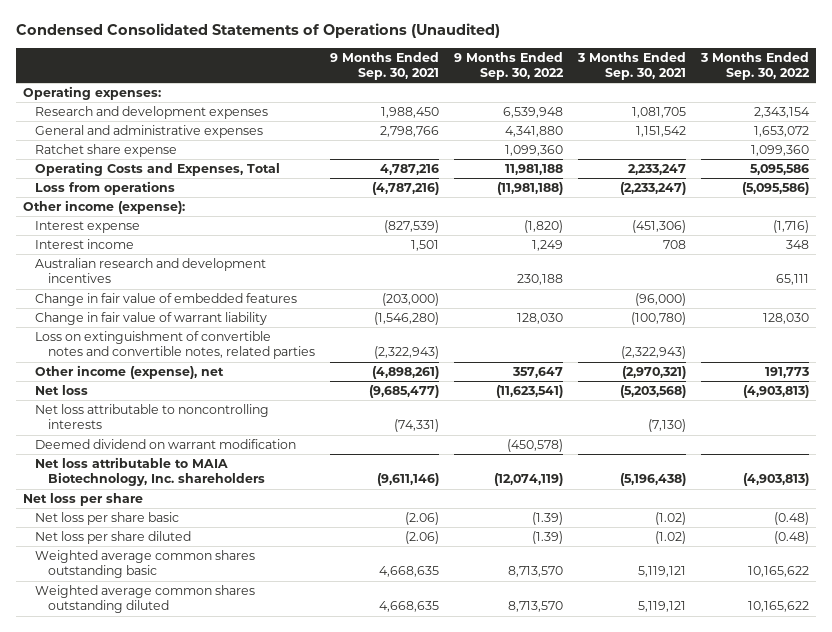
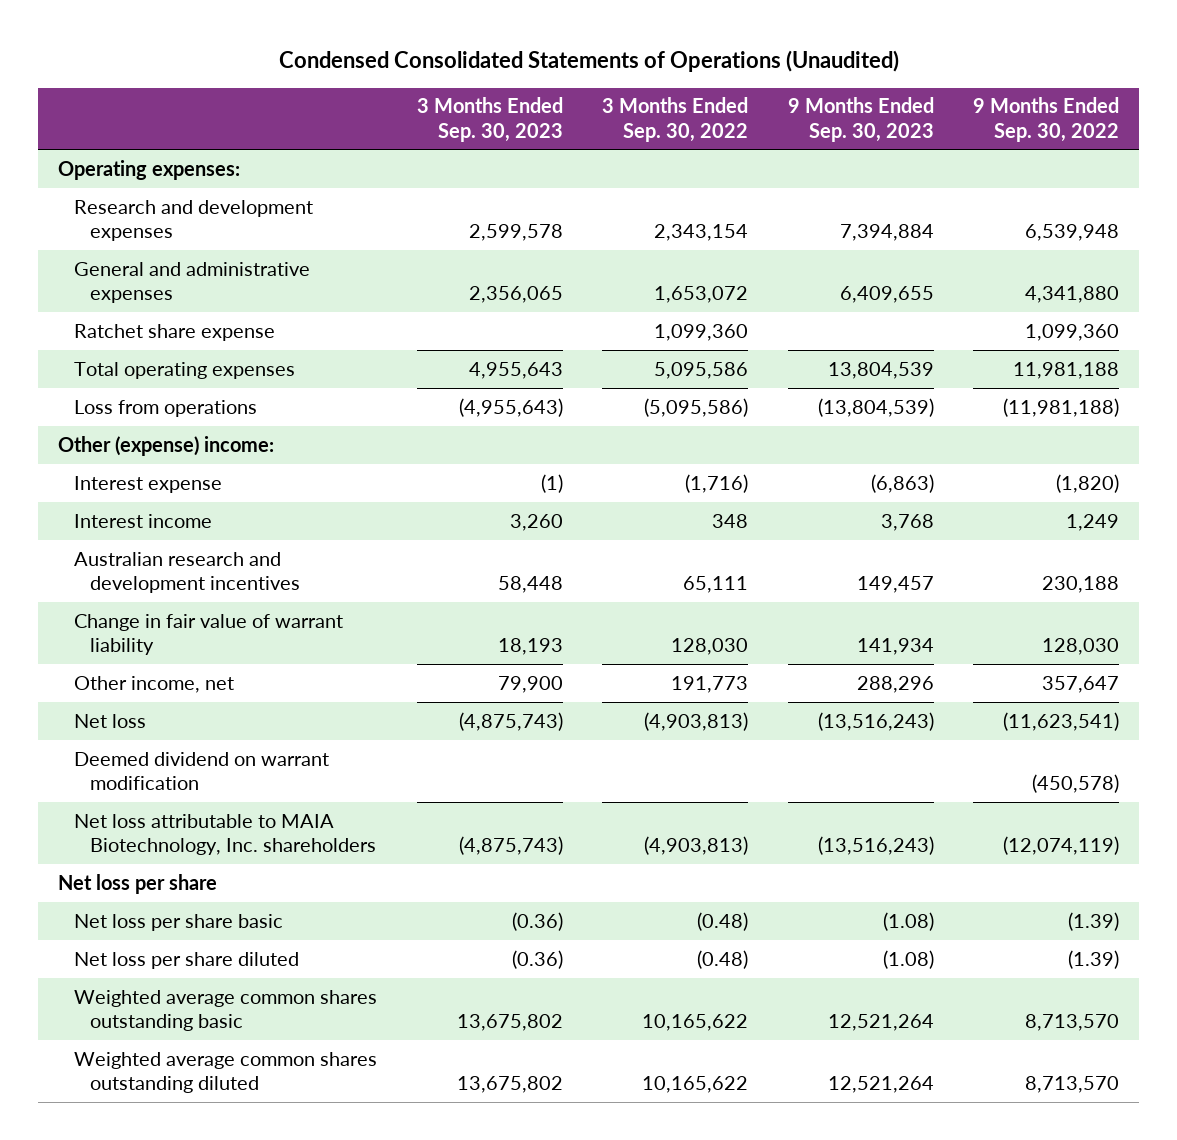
[329,51,439,81] 9 Months Ended Sep. 30, 2021 -> none
[576,51,686,81] 3 Months Ended Sep. 30, 2021 -> none
none -> [416,97,563,142] 3 Months Ended Sep. 30, 2023
none -> [787,97,934,142] 9 Months Ended Sep. 30, 2023
[35,161,281,176] Operating Costs and Expenses, Total -> [74,361,296,379] Total operating expenses
[23,199,186,214] Other income (expense): -> [57,435,274,456] Other (expense) income:
[35,292,298,306] Change in fair value of embedded features -> none
[35,330,315,360] Loss on extinguishment of convertible notes and convertible notes, related parties -> none
[35,364,225,379] Other income (expense), net -> [74,675,235,693] Other income, net
[35,403,270,430] Net loss attributable to noncontrolling interests -> none

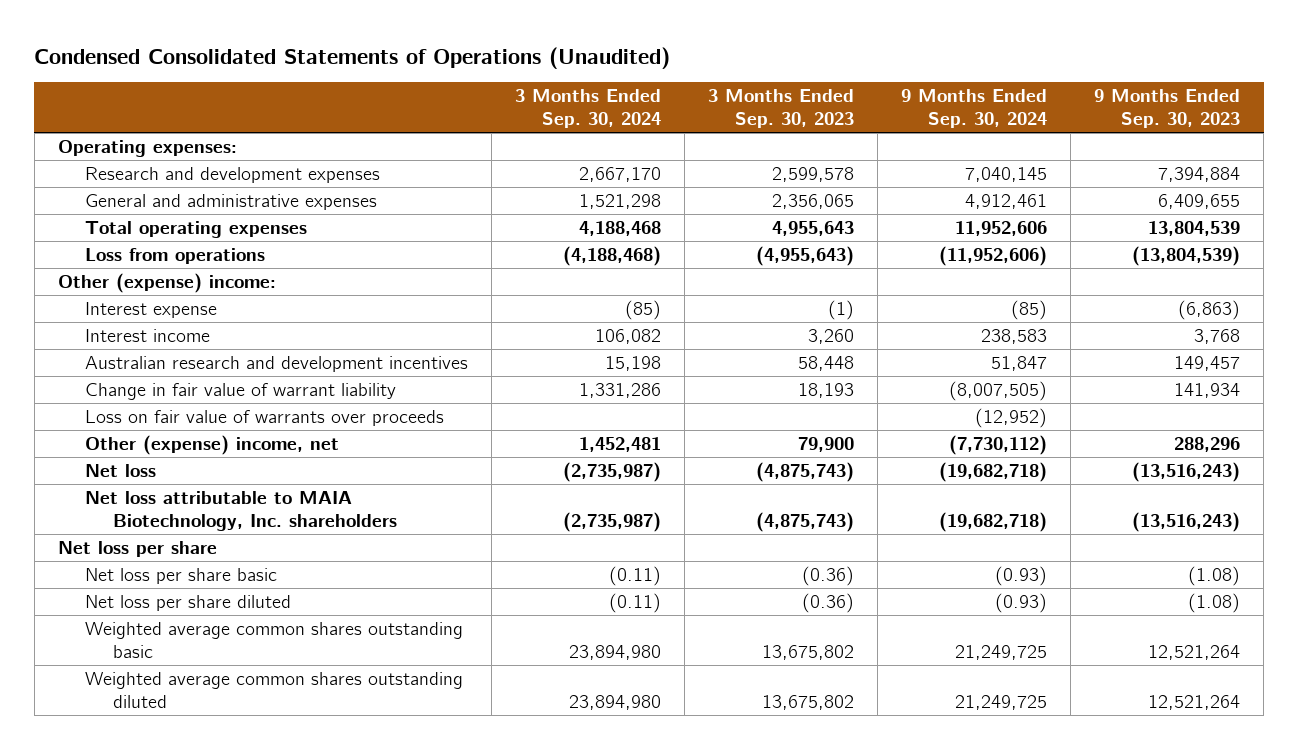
[602,97,749,142] 3 Months Ended Sep. 30, 2022 -> none
[973,97,1120,142] 9 Months Ended Sep. 30, 2022 -> none
none -> [515,89,662,128] 3 Months Ended Sep. 30, 2024
none -> [901,89,1048,128] 9 Months Ended Sep. 30, 2024
[74,323,276,341] Ratchet share expense -> none
none -> [85,410,445,427] Loss on fair value of warrants over proceeds
[74,675,235,693] Other income, net -> [85,435,340,456] Other (expense) income, net
[74,751,330,790] Deemed dividend on warrant modification -> none

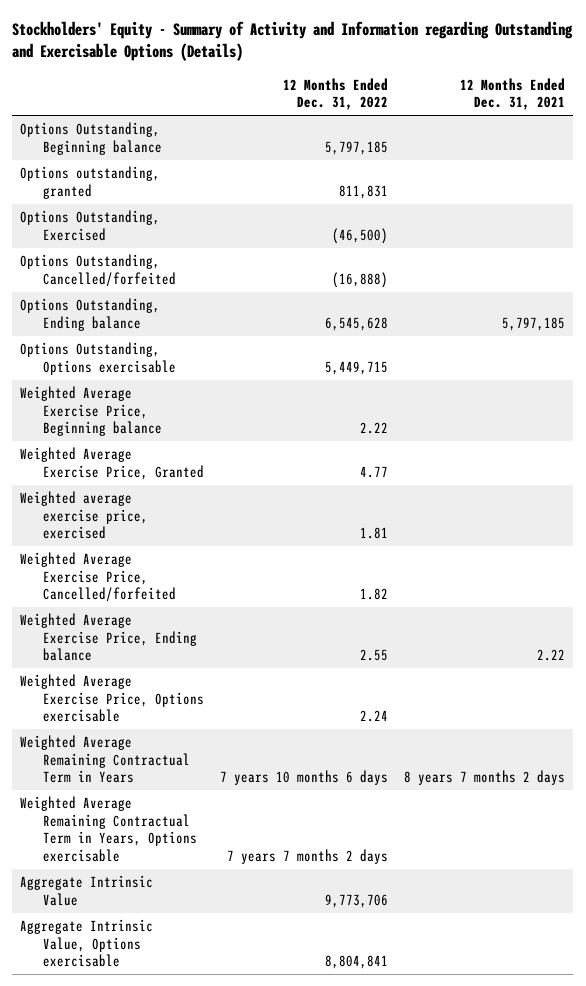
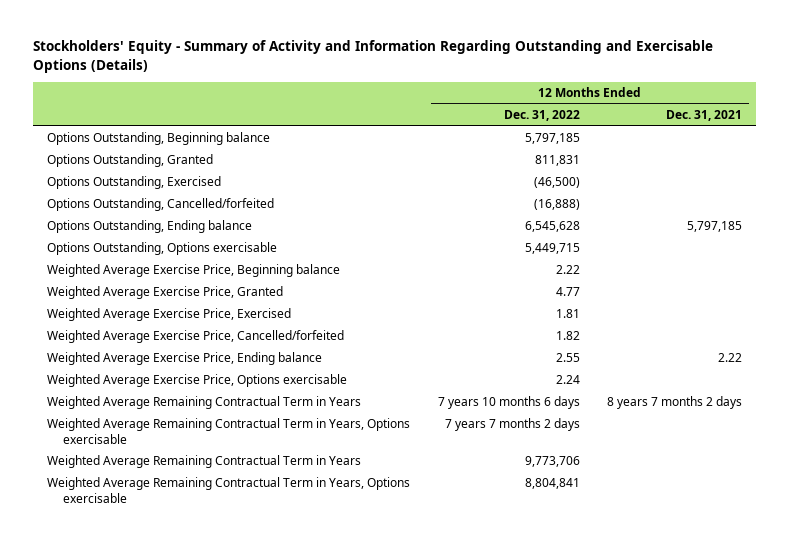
[12,20,574,62] Stockholders' Equity - Summary of Activity and Information regarding Outstanding and Exercisable Options (Details) -> [33,40,714,73] Stockholders' Equity - Summary of Activity and Information Regarding Outstanding and Exercisable Options (Details)
[20,166,161,199] Options outstanding, granted -> [46,154,213,168] Options Outstanding, Granted
[20,491,148,540] Weighted average exercise price, exercised -> [46,308,291,322] Weighted Average Exercise Price, Exercised
[20,875,154,906] Aggregate Intrinsic Value -> [46,455,361,469] Weighted Average Remaining Contractual Term in Years
[20,919,154,968] Aggregate Intrinsic Value, Options exercisable -> [46,477,410,503] Weighted Average Remaining Contractual Term in Years, Options exercisable

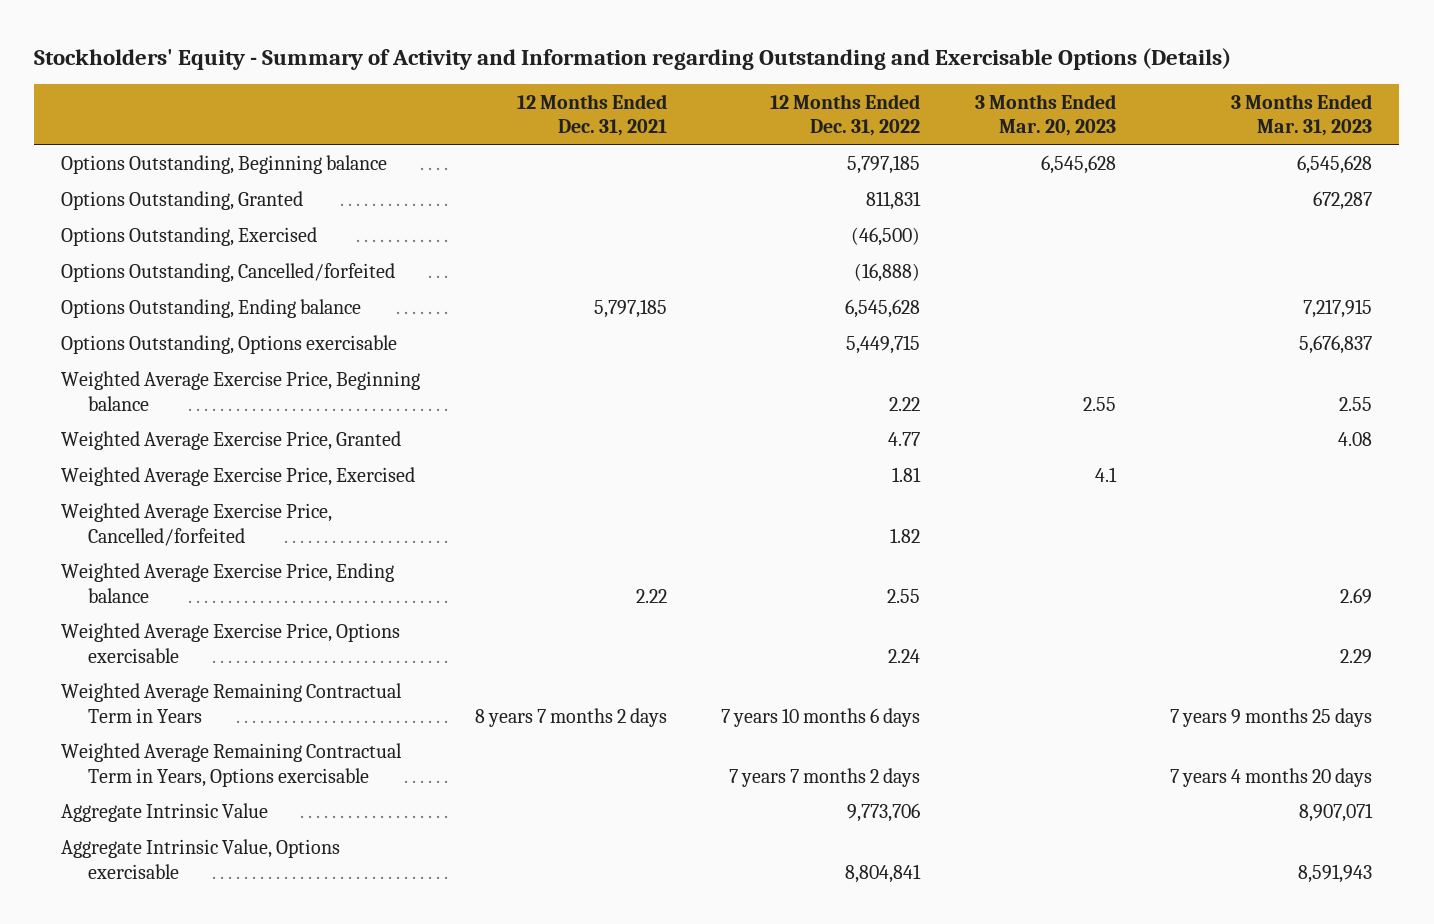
[33,40,714,73] Stockholders' Equity - Summary of Activity and Information Regarding Outstanding and Exercisable Options (Details) -> [34,47,1232,70] Stockholders' Equity - Summary of Activity and Information regarding Outstanding and Exercisable Options (Details)
none -> [974,93,1116,137] 3 Months Ended Mar. 20, 2023
none -> [1231,93,1373,137] 3 Months Ended Mar. 31, 2023
[46,455,361,469] Weighted Average Remaining Contractual Term in Years -> [61,803,269,823] Aggregate Intrinsic Value
[46,477,410,503] Weighted Average Remaining Contractual Term in Years, Options exercisable -> [61,839,341,880] Aggregate Intrinsic Value, Options exercisable

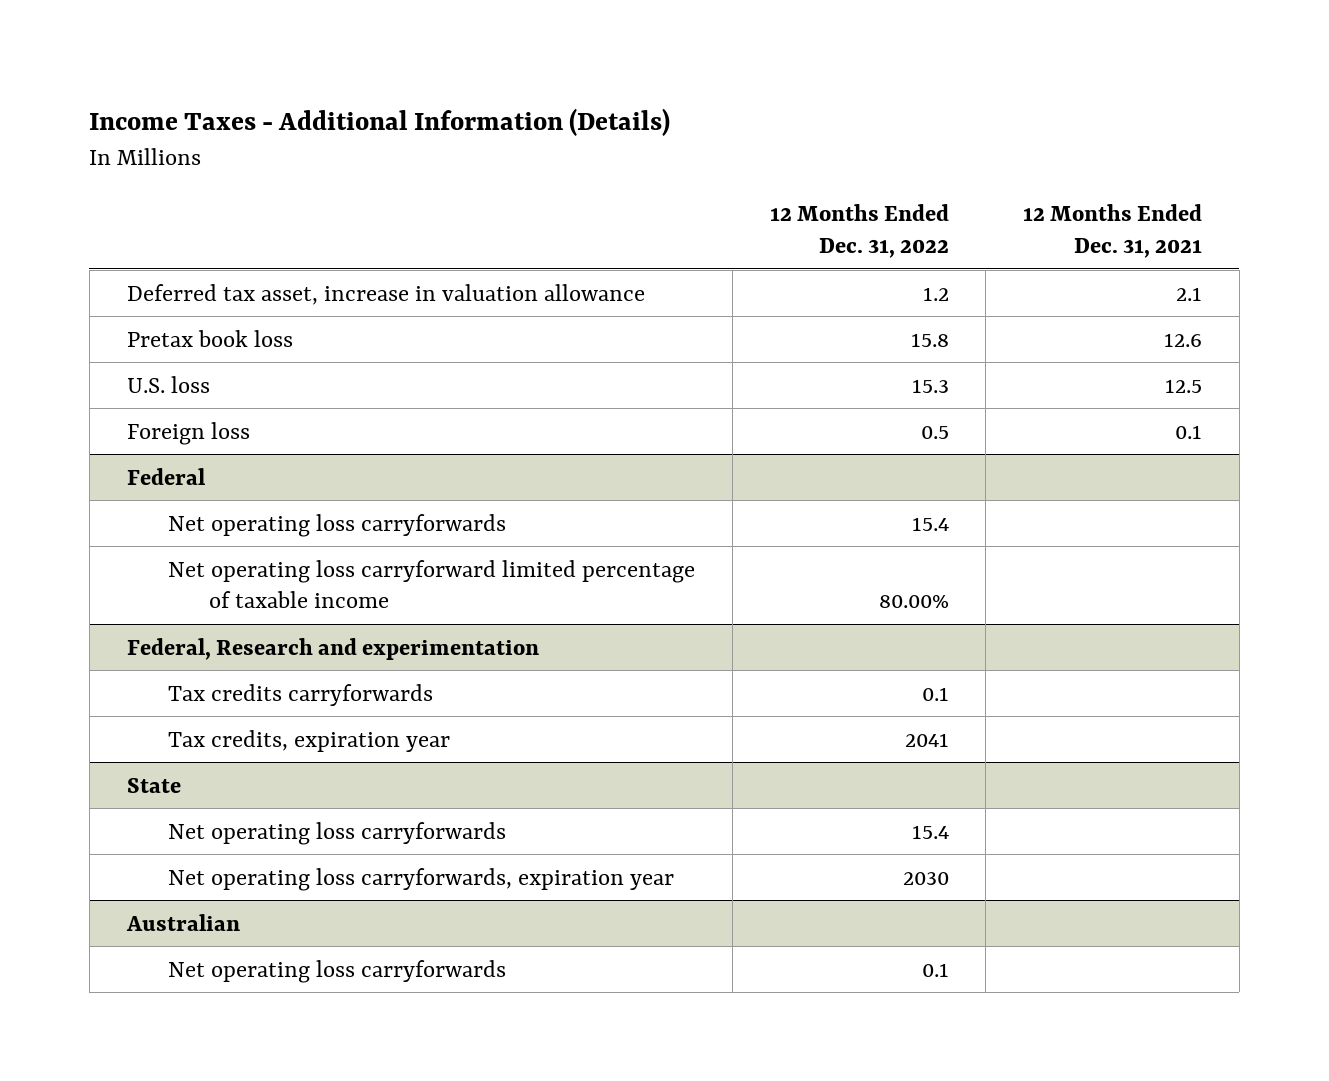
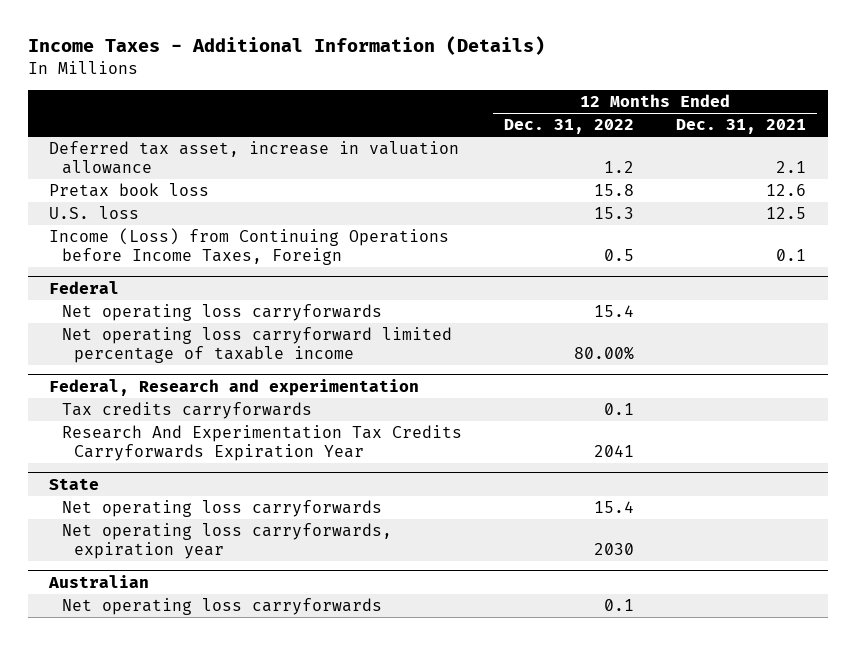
[126,421,250,445] Foreign loss -> [49,228,450,266] Income (Loss) from Continuing Operations before Income Taxes, Foreign
[167,729,450,752] Tax credits, expiration year -> [61,425,462,462] Research And Experimentation Tax Credits Carryforwards Expiration Year

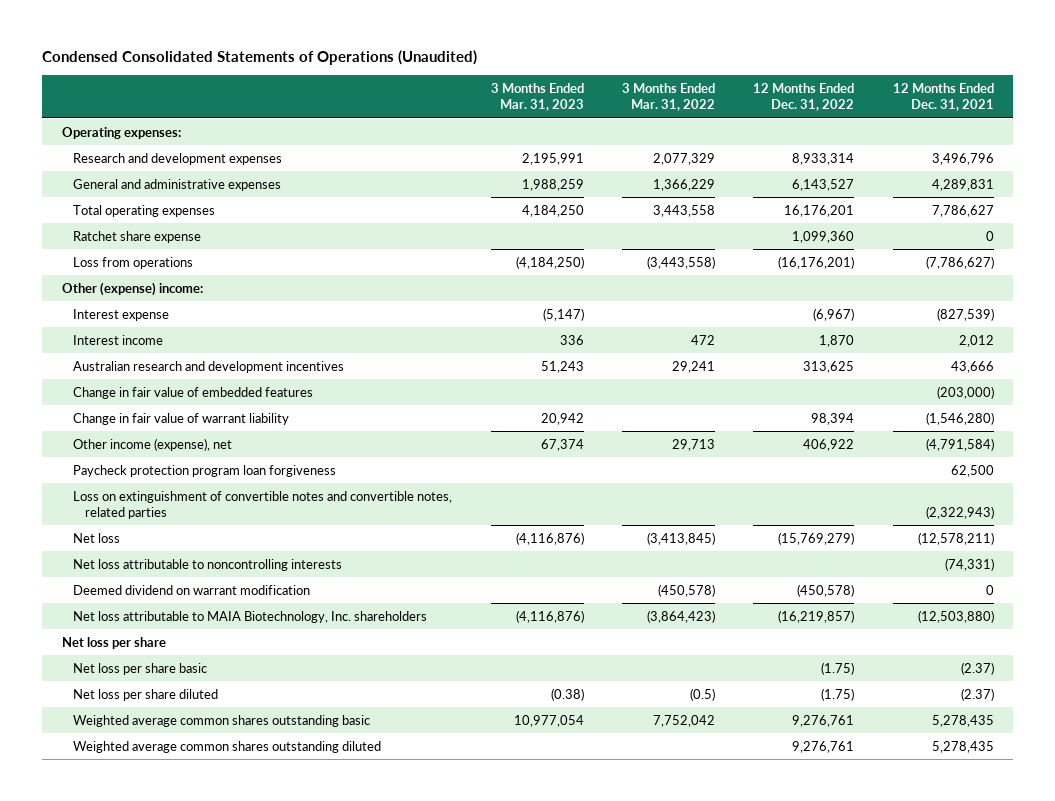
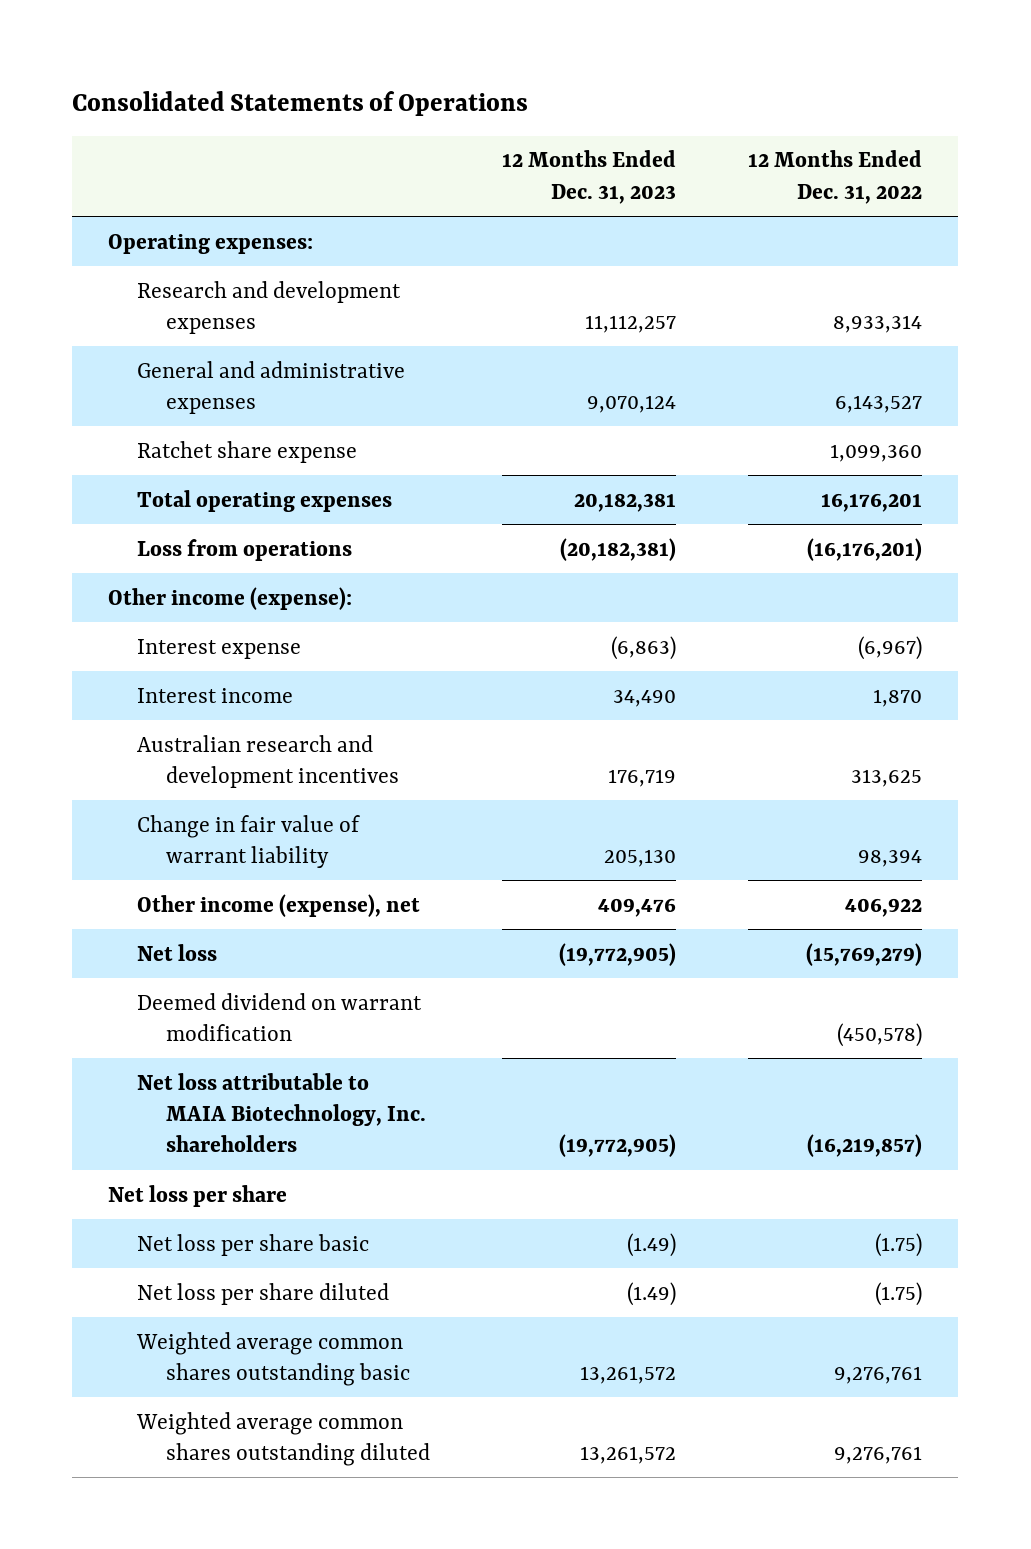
[42,50,478,66] Condensed Consolidated Statements of Operations (Unaudited) -> [72,90,529,116] Consolidated Statements of Operations
[490,82,584,112] 3 Months Ended Mar. 31, 2023 -> none
[622,82,716,112] 3 Months Ended Mar. 31, 2022 -> none
[892,82,994,112] 12 Months Ended Dec. 31, 2021 -> none
none -> [502,150,677,204] 12 Months Ended Dec. 31, 2023
[73,204,216,217] Total operating expenses -> [137,489,393,512] Total operating expenses
[61,281,203,296] Other (expense) income: -> [108,586,353,610] Other income (expense):
[73,386,314,399] Change in fair value of embedded features -> none
[73,464,337,477] Paycheck protection program loan forgiveness -> none
[73,490,453,519] Loss on extinguishment of convertible notes and convertible notes, related parties -> none
[73,558,343,571] Net loss attributable to noncontrolling interests -> none

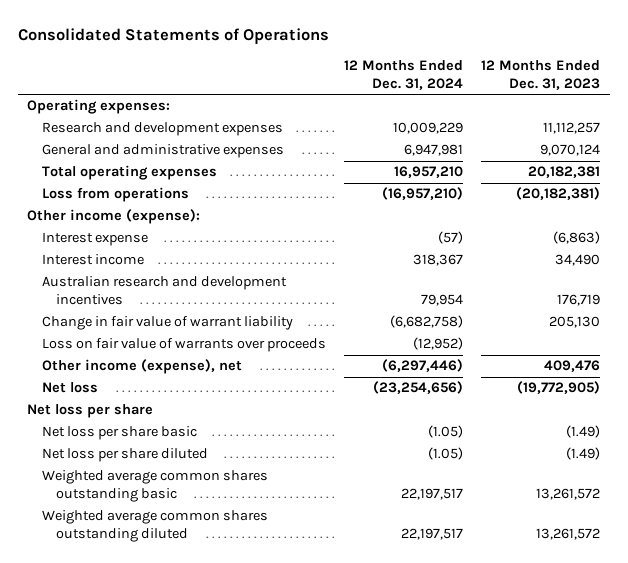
[748,150,923,204] 12 Months Ended Dec. 31, 2022 -> none
none -> [343,60,463,91] 12 Months Ended Dec. 31, 2024
[137,440,358,463] Ratchet share expense -> none
none -> [41,338,326,353] Loss on fair value of warrants over proceeds
[137,992,423,1041] Deemed dividend on warrant modification -> none
[137,1072,427,1153] Net loss attributable to MAIA Biotechnology, Inc. shareholders -> none

